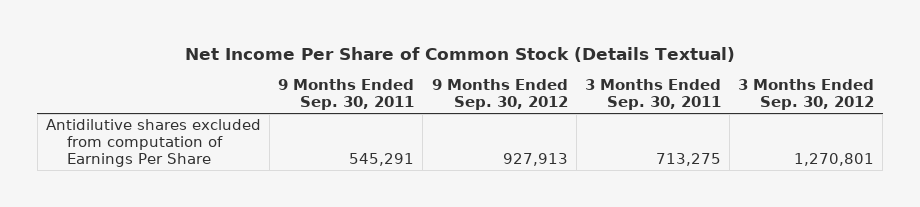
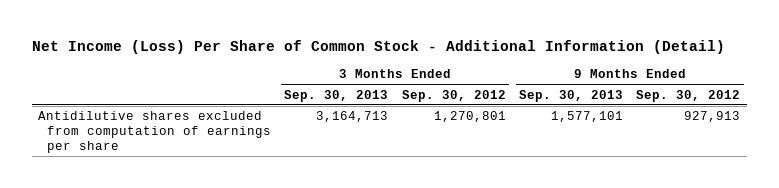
[185,46,736,62] Net Income Per Share of Common Stock (Details Textual) -> [31,40,725,55] Net Income (Loss) Per Share of Common Stock - Additional Information (Detail)
[278,79,415,111] 9 Months Ended Sep. 30, 2011 -> none
[584,79,721,111] 3 Months Ended Sep. 30, 2011 -> none
none -> [284,89,389,102] Sep. 30, 2013
none -> [518,89,623,102] Sep. 30, 2013
[46,119,262,168] Antidilutive shares excluded from computation of Earnings Per Share -> [38,111,272,153] Antidilutive shares excluded from computation of earnings per share

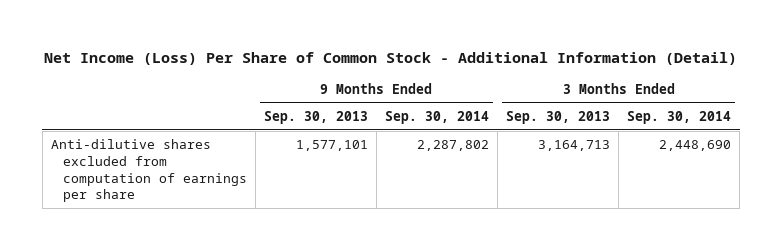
[401,89,506,102] Sep. 30, 2012 -> none
[636,89,741,102] Sep. 30, 2012 -> none
none -> [384,110,489,124] Sep. 30, 2014
none -> [627,110,732,124] Sep. 30, 2014
[38,111,272,153] Antidilutive shares excluded from computation of earnings per share -> [51,139,247,203] Anti-dilutive shares excluded from computation of earnings per share

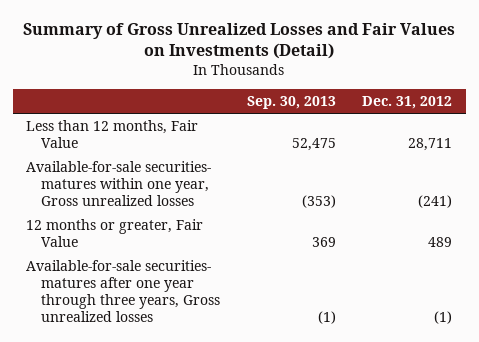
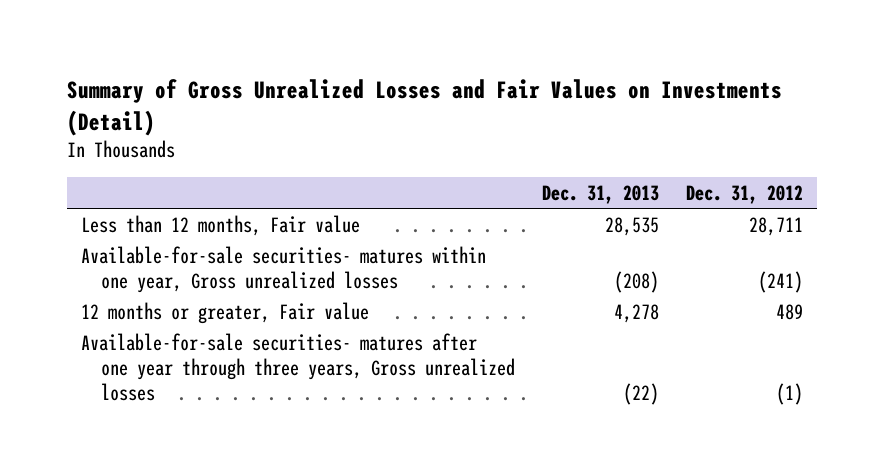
[246,96,336,110] Sep. 30, 2013 -> none
none -> [541,184,659,204] Dec. 31, 2013
[26,120,199,149] Less than 12 months, Fair Value -> [80,214,360,236] Less than 12 months, Fair value
[26,219,204,248] 12 months or greater, Fair Value -> [80,301,369,324] 12 months or greater, Fair value

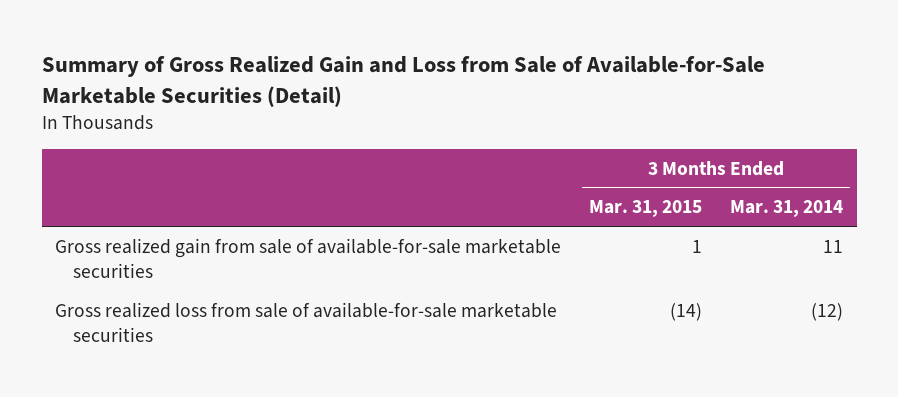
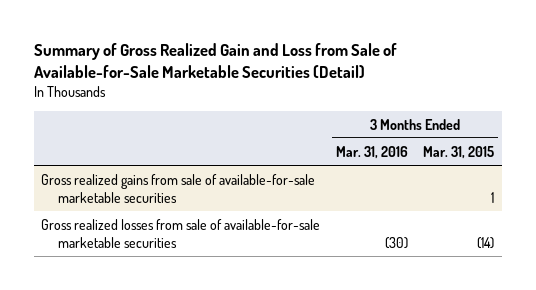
[729,200,843,218] Mar. 31, 2014 -> none
none -> [335,145,408,159] Mar. 31, 2016
[55,237,562,279] Gross realized gain from sale of available-for-sale marketable securities -> [41,173,316,203] Gross realized gains from sale of available-for-sale marketable securities
[55,301,558,343] Gross realized loss from sale of available-for-sale marketable securities -> [41,218,321,248] Gross realized losses from sale of available-for-sale marketable securities

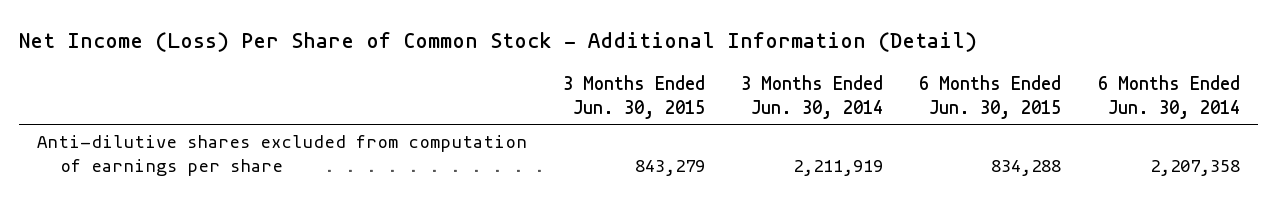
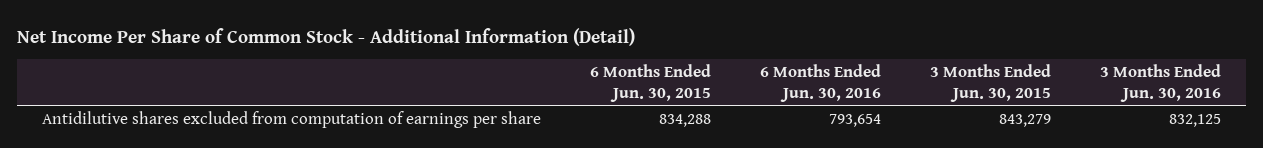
[18,31,977,52] Net Income (Loss) Per Share of Common Stock - Additional Information (Detail) -> [17,27,636,46] Net Income Per Share of Common Stock - Additional Information (Detail)
[741,74,884,119] 3 Months Ended Jun. 30, 2014 -> none
[1097,74,1240,119] 6 Months Ended Jun. 30, 2014 -> none
none -> [760,64,882,102] 6 Months Ended Jun. 30, 2016
none -> [1100,64,1222,102] 3 Months Ended Jun. 30, 2016
[36,135,527,177] Anti-dilutive shares excluded from computation of earnings per share -> [41,110,541,128] Antidilutive shares excluded from computation of earnings per share

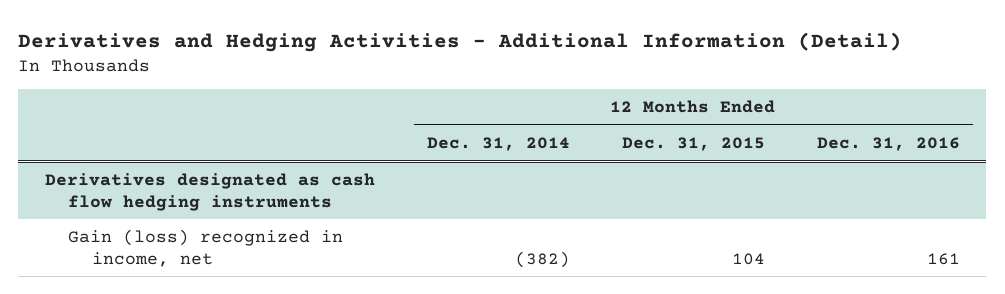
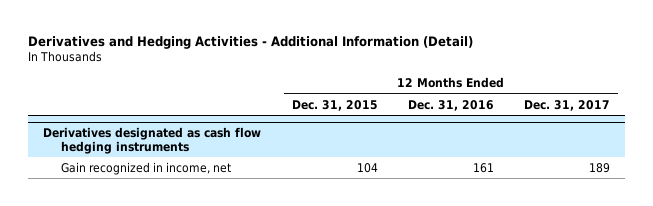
[426,137,570,152] Dec. 31, 2014 -> none
none -> [524,99,611,111] Dec. 31, 2017
[68,229,344,267] Gain (loss) recognized in income, net -> [60,161,231,175] Gain recognized in income, net

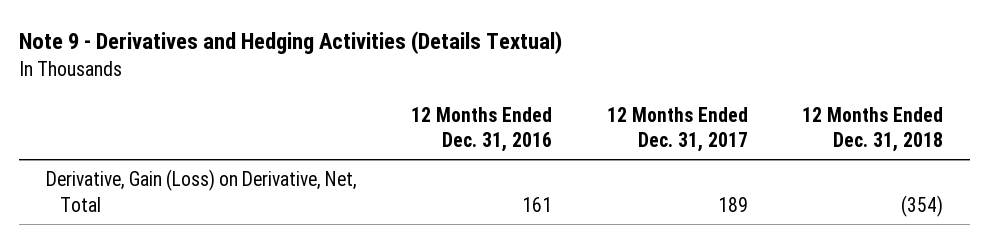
[28,35,474,49] Derivatives and Hedging Activities - Additional Information (Detail) -> [18,31,562,55] Note 9 - Derivatives and Hedging Activities (Details Textual)
[291,99,378,111] Dec. 31, 2015 -> none
none -> [802,106,944,153] 12 Months Ended Dec. 31, 2018
[43,127,262,154] Derivatives designated as cash flow hedging instruments -> none
[60,161,231,175] Gain recognized in income, net -> [46,169,358,212] Derivative, Gain (Loss) on Derivative, Net, Total

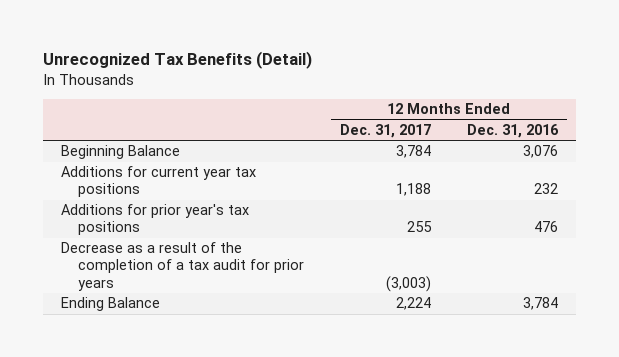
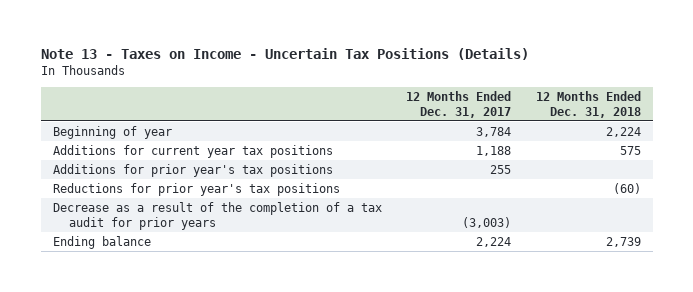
[42,51,312,70] Unrecognized Tax Benefits (Detail) -> [40,47,529,60] Note 13 - Taxes on Income - Uncertain Tax Positions (Details)
[467,124,560,139] Dec. 31, 2016 -> none
none -> [535,90,641,118] 12 Months Ended Dec. 31, 2018
[60,145,180,160] Beginning Balance -> [52,126,172,140] Beginning of year
none -> [52,183,340,197] Reductions for prior year's tax positions
[60,297,160,312] Ending Balance -> [52,236,151,250] Ending balance

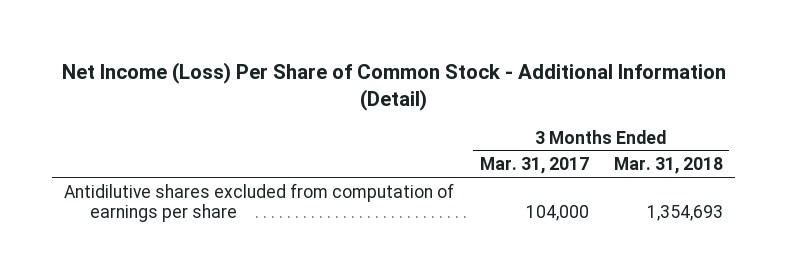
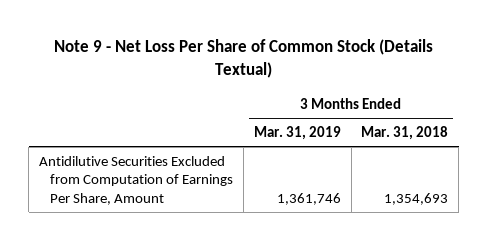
[61,62,726,112] Net Income (Loss) Per Share of Common Stock - Additional Information (Detail) -> [53,39,433,79] Note 9 - Net Loss Per Share of Common Stock (Details Textual)
[479,157,589,175] Mar. 31, 2017 -> none
none -> [253,126,341,141] Mar. 31, 2019
[64,182,455,223] Antidilutive shares excluded from computation of earnings per share -> [39,155,234,205] Antidilutive Securities Excluded from Computation of Earnings Per Share, Amount

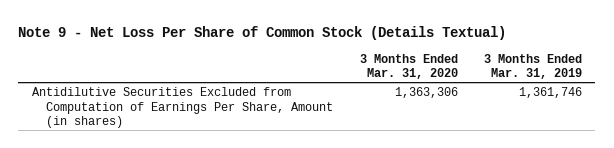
[361,126,449,141] Mar. 31, 2018 -> none
none -> [359,53,458,80] 3 Months Ended Mar. 31, 2020
[39,155,234,205] Antidilutive Securities Excluded from Computation of Earnings Per Share, Amount -> [31,87,334,129] Antidilutive Securities Excluded from Computation of Earnings Per Share, Amount (in shares)

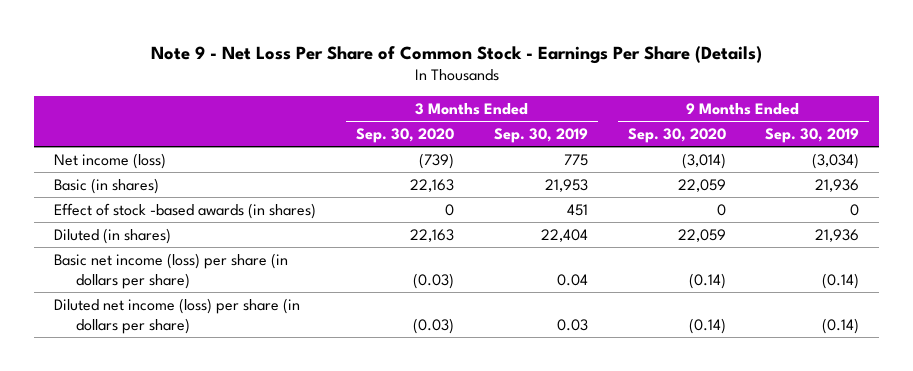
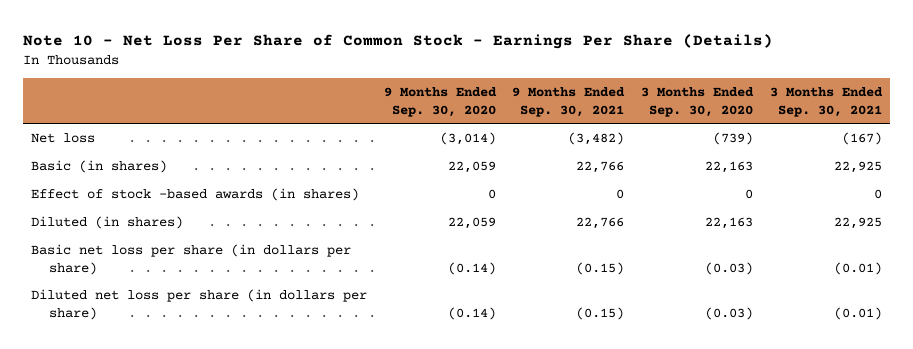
[150,45,762,64] Note 9 - Net Loss Per Share of Common Stock - Earnings Per Share (Details) -> [23,33,774,49] Note 10 - Net Loss Per Share of Common Stock - Earnings Per Share (Details)
[493,127,588,143] Sep. 30, 2019 -> none
[765,127,860,143] Sep. 30, 2019 -> none
none -> [512,86,626,117] 9 Months Ended Sep. 30, 2021
none -> [769,86,883,117] 3 Months Ended Sep. 30, 2021
[53,152,166,169] Net income (loss) -> [31,132,96,143] Net loss
[53,252,288,289] Basic net income (loss) per share (in dollars per share) -> [31,243,352,275] Basic net loss per share (in dollars per share)
[53,297,300,334] Diluted net income (loss) per share (in dollars per share) -> [31,288,368,320] Diluted net loss per share (in dollars per share)

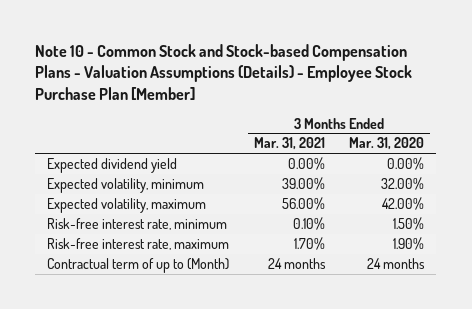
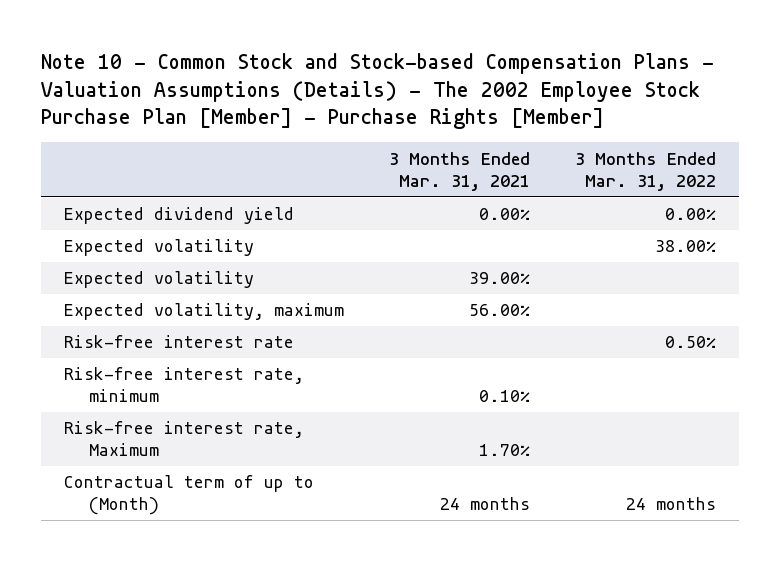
[35,43,413,101] Note 10 - Common Stock and Stock-based Compensation Plans - Valuation Assumptions (Details) - Employee Stock Purchase Plan [Member] -> [40,52,714,130] Note 10 - Common Stock and Stock-based Compensation Plans - Valuation Assumptions (Details) - The 2002 Employee Stock Purchase Plan [Member] - Purchase Rights [Member]
[349,137,425,151] Mar. 31, 2020 -> none
none -> [575,151,717,191] 3 Months Ended Mar. 31, 2022
none -> [63,239,254,257] Expected volatility
[47,177,205,193] Expected volatility, minimum -> [63,271,254,289] Expected volatility
none -> [63,335,294,349] Risk-free interest rate
[47,237,230,250] Risk-free interest rate, maximum -> [63,421,304,457] Risk-free interest rate, Maximum

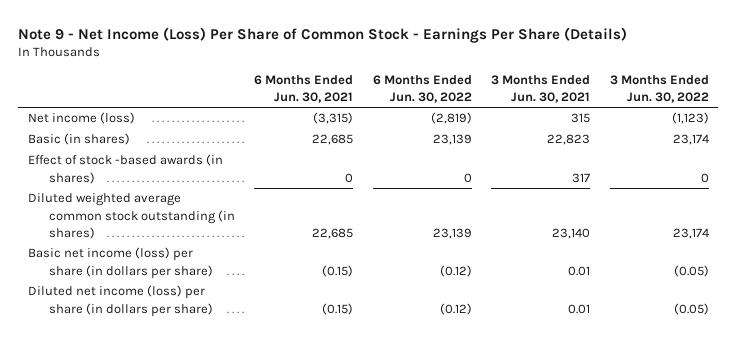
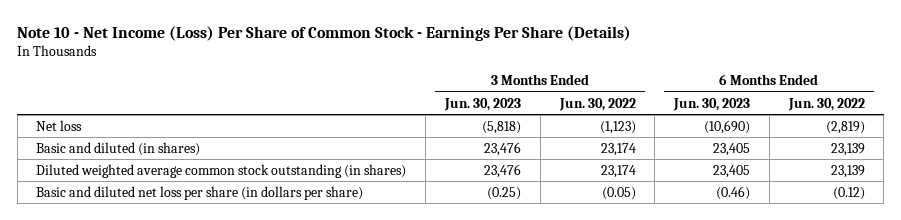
[18,26,628,43] Note 9 - Net Income (Loss) Per Share of Common Stock - Earnings Per Share (Details) -> [17,25,632,41] Note 10 - Net Income (Loss) Per Share of Common Stock - Earnings Per Share (Details)
[254,75,354,104] 6 Months Ended Jun. 30, 2021 -> none
[491,75,591,104] 3 Months Ended Jun. 30, 2021 -> none
none -> [443,97,521,111] Jun. 30, 2023
none -> [673,97,751,111] Jun. 30, 2023
[28,154,224,184] Effect of stock -based awards (in shares) -> none
[28,112,136,125] Net income (loss) -> [36,119,83,131] Net loss
[28,133,131,146] Basic (in shares) -> [36,141,201,156] Basic and diluted (in shares)
[28,285,213,317] Diluted net income (loss) per share (in dollars per share) -> none
[28,247,213,279] Basic net income (loss) per share (in dollars per share) -> [36,185,364,200] Basic and diluted net loss per share (in dollars per share)

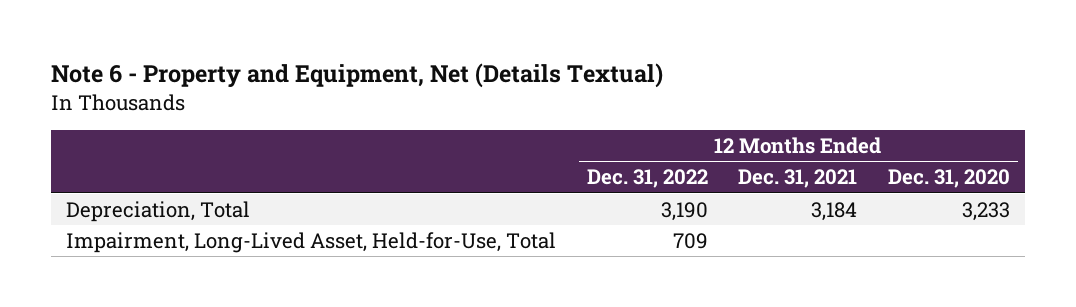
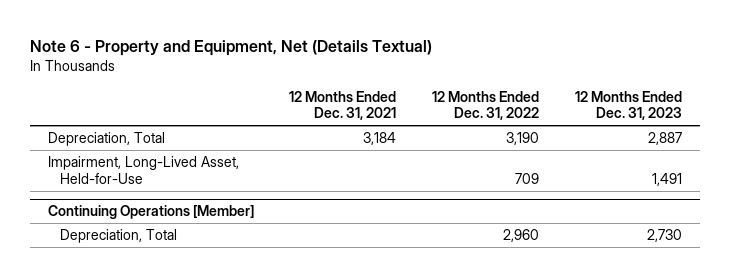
[888,169,1011,189] Dec. 31, 2020 -> none
none -> [574,90,682,121] 12 Months Ended Dec. 31, 2023
[65,232,556,254] Impairment, Long-Lived Asset, Held-for-Use, Total -> [47,156,239,184] Impairment, Long-Lived Asset, Held-for-Use
none -> [47,205,254,220] Continuing Operations [Member]
none -> [60,229,178,244] Depreciation, Total

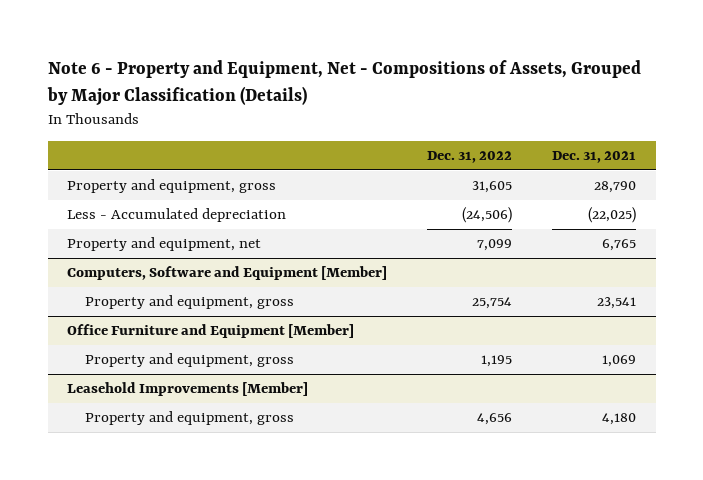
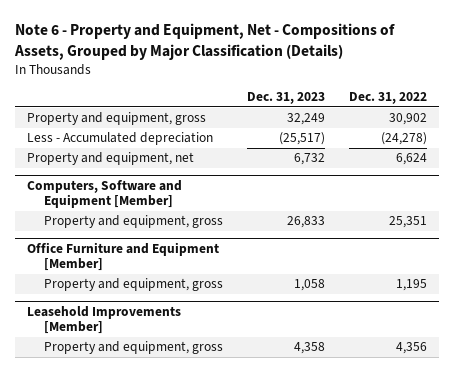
[551,151,636,164] Dec. 31, 2021 -> none
none -> [247,92,326,105] Dec. 31, 2023
[472,181,513,194] 31,605 -> [389,113,428,126] 30,902
[462,207,513,224] (24,506) -> [381,132,428,146] (24,278)
[477,239,513,252] 7,099 -> [396,153,428,166] 6,624
[472,297,513,310] 25,754 -> [389,216,428,229] 25,351
[477,413,513,426] 4,656 -> [396,342,428,355] 4,356

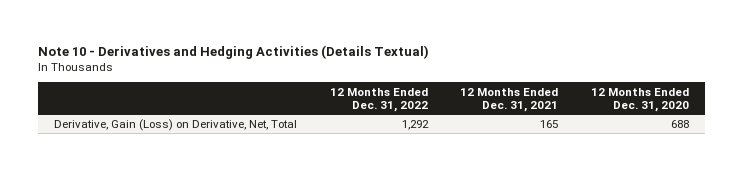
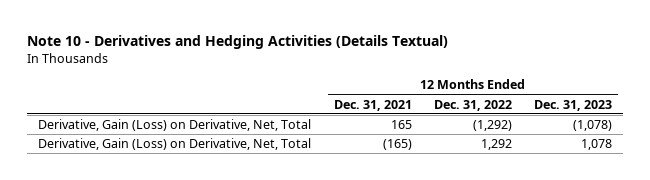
[591,87,690,112] 12 Months Ended Dec. 31, 2020 -> none
none -> [534,99,613,111] Dec. 31, 2023
[401,120,429,131] 1,292 -> [472,120,512,132] (1,292)
none -> [38,138,312,151] Derivative, Gain (Loss) on Derivative, Net, Total

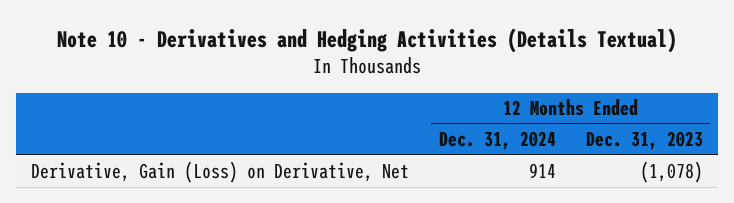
[333,99,412,111] Dec. 31, 2021 -> none
[433,99,512,111] Dec. 31, 2022 -> none
none -> [438,131,556,151] Dec. 31, 2024
[38,138,312,151] Derivative, Gain (Loss) on Derivative, Net, Total -> none
[38,119,312,132] Derivative, Gain (Loss) on Derivative, Net, Total -> [30,161,409,184] Derivative, Gain (Loss) on Derivative, Net

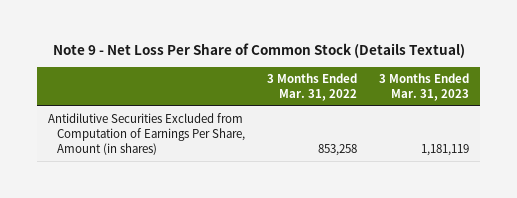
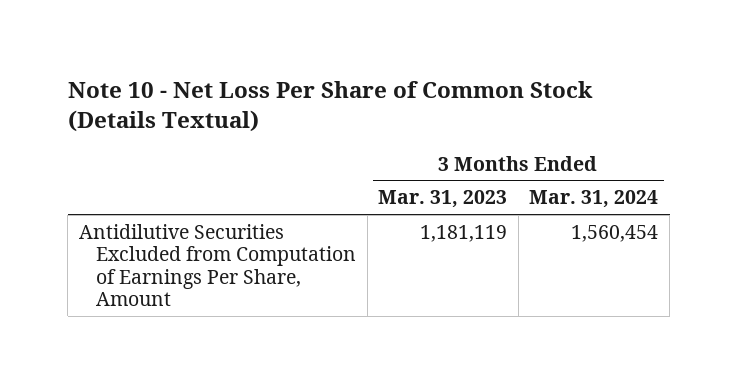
[52,43,465,59] Note 9 - Net Loss Per Share of Common Stock (Details Textual) -> [67,80,593,133] Note 10 - Net Loss Per Share of Common Stock (Details Textual)
[267,73,358,102] 3 Months Ended Mar. 31, 2022 -> none
none -> [529,190,659,209] Mar. 31, 2024
[48,113,246,156] Antidilutive Securities Excluded from Computation of Earnings Per Share, Amount (in shares) -> [78,223,357,307] Antidilutive Securities Excluded from Computation of Earnings Per Share, Amount

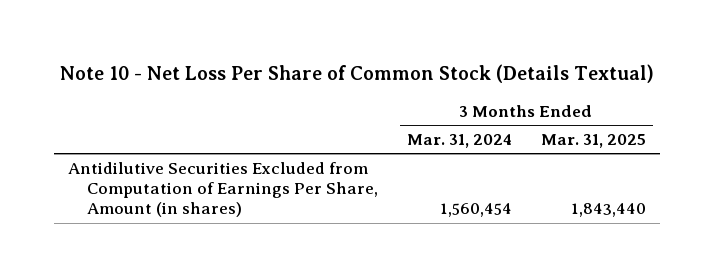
[378,190,508,209] Mar. 31, 2023 -> none
none -> [540,133,646,148] Mar. 31, 2025
[78,223,357,307] Antidilutive Securities Excluded from Computation of Earnings Per Share, Amount -> [68,161,378,218] Antidilutive Securities Excluded from Computation of Earnings Per Share, Amount (in shares)

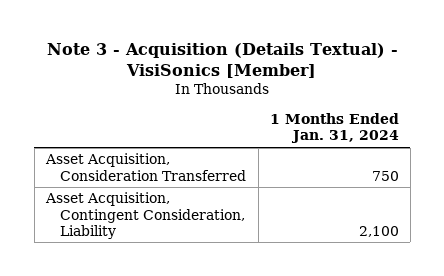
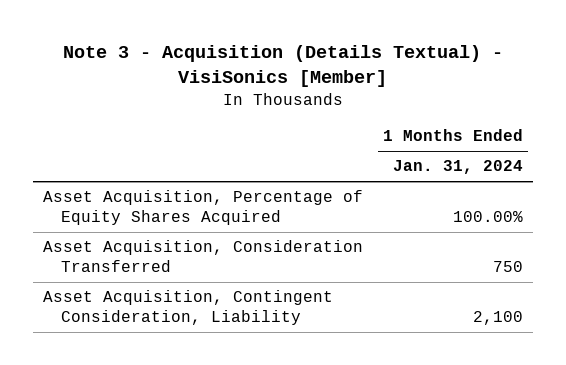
none -> [43,190,364,226] Asset Acquisition, Percentage of Equity Shares Acquired

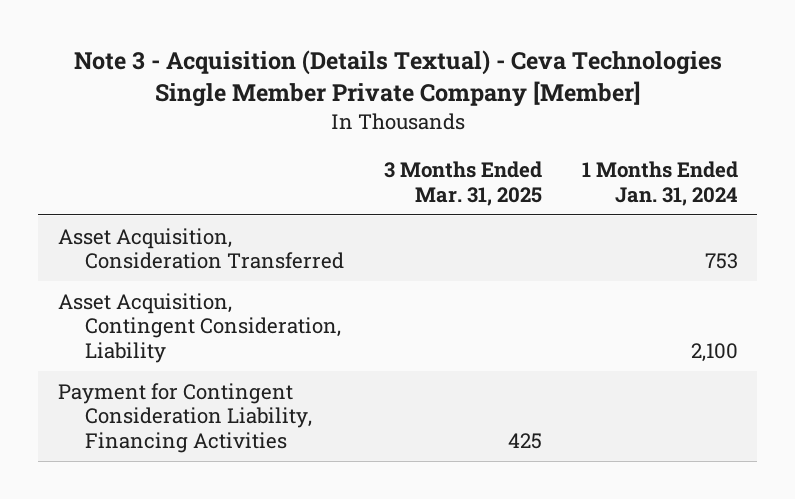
[63,45,504,88] Note 3 - Acquisition (Details Textual) - VisiSonics [Member] -> [73,50,722,108] Note 3 - Acquisition (Details Textual) - Ceva Technologies Single Member Private Company [Member]
none -> [383,160,542,206] 3 Months Ended Mar. 31, 2025
[43,190,364,226] Asset Acquisition, Percentage of Equity Shares Acquired -> none
[493,261,524,273] 750 -> [704,253,738,270] 753
none -> [57,382,313,454] Payment for Contingent Consideration Liability, Financing Activities

